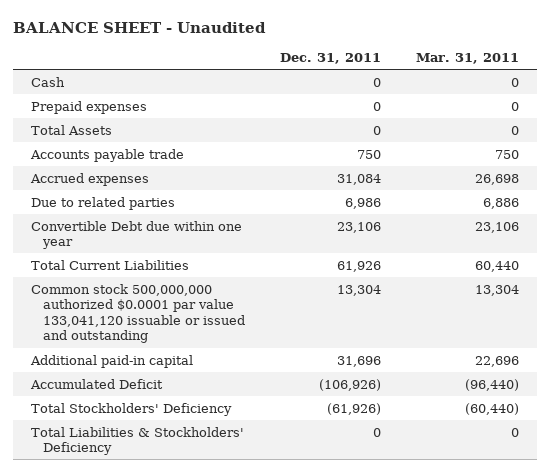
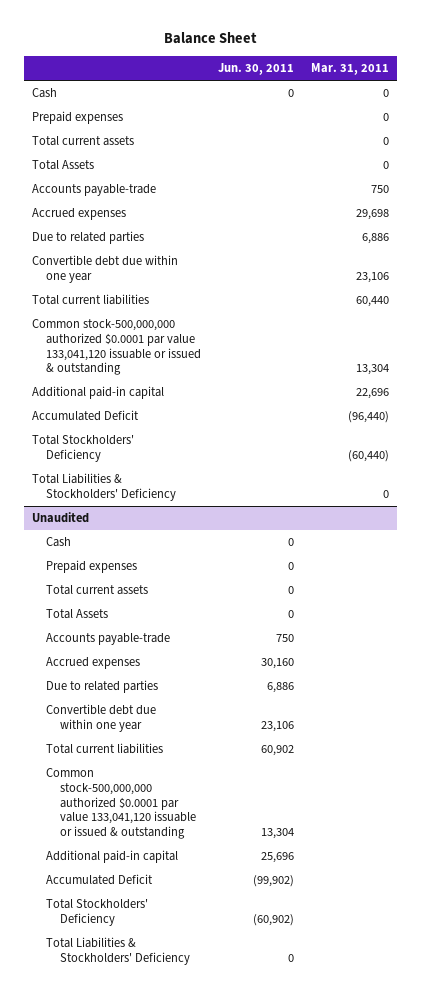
[13,21,267,33] BALANCE SHEET - Unaudited -> [163,32,257,45] Balance Sheet
[280,52,382,64] Dec. 31, 2011 -> none
none -> [218,63,295,76] Jun. 30, 2011
none -> [32,136,135,147] Total current assets
[29,148,184,162] Accounts payable trade -> [32,184,157,197] Accounts payable-trade
[475,173,520,185] 26,698 -> [355,209,389,221] 29,698
[30,220,242,250] Convertible Debt due within one year -> [32,255,179,283] Convertible debt due within one year
[30,259,189,270] Total Current Liabilities -> [32,294,150,306] Total current liabilities
[30,283,245,344] Common stock 500,000,000 authorized $0.0001 par value 133,041,120 issuable or issued and outstanding -> [32,319,202,376] Common stock-500,000,000 authorized $0.0001 par value 133,041,120 issuable or issued & outstanding
none -> [32,512,90,524] Unaudited
none -> [46,537,72,548] Cash
none -> [46,560,138,574] Prepaid expenses
none -> [46,585,149,596] Total current assets
none -> [46,609,109,620] Total Assets
none -> [46,633,171,646] Accounts payable-trade
none -> [46,657,141,670] Accrued expenses
none -> [46,680,159,694] Due to related parties
none -> [46,704,157,732] Convertible debt due within one year
none -> [46,743,164,755] Total current liabilities
none -> [46,768,197,839] Common stock-500,000,000 authorized $0.0001 par value 133,041,120 issuable or issued & outstanding
none -> [46,850,179,864] Additional paid-in capital
none -> [46,874,154,886] Accumulated Deficit
none -> [46,899,149,926] Total Stockholders' Deficiency
none -> [46,937,191,965] Total Liabilities & Stockholders' Deficiency

